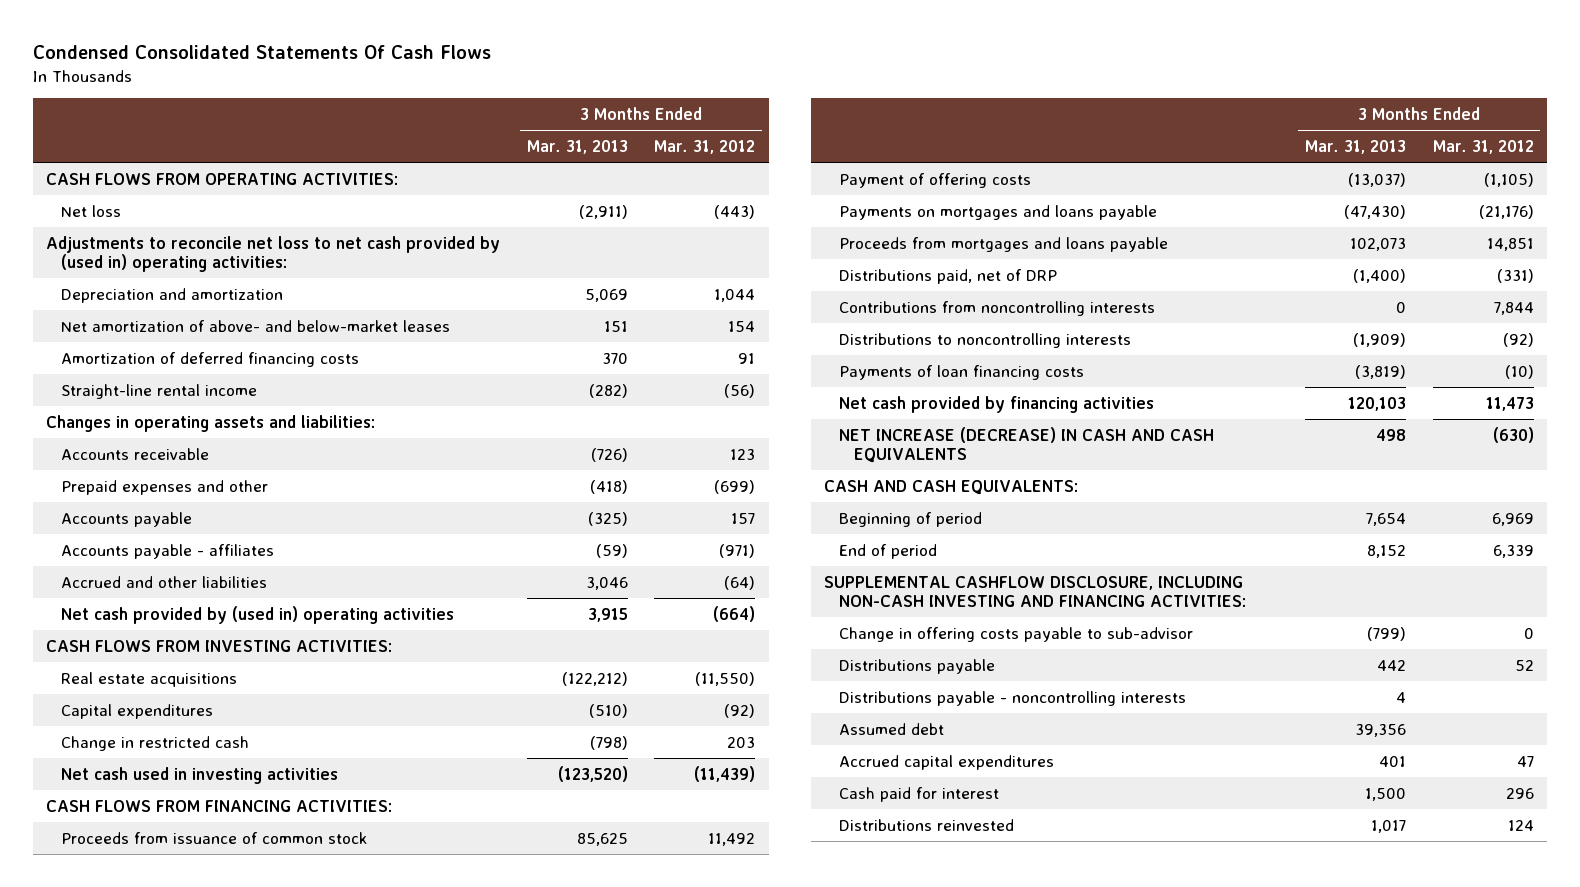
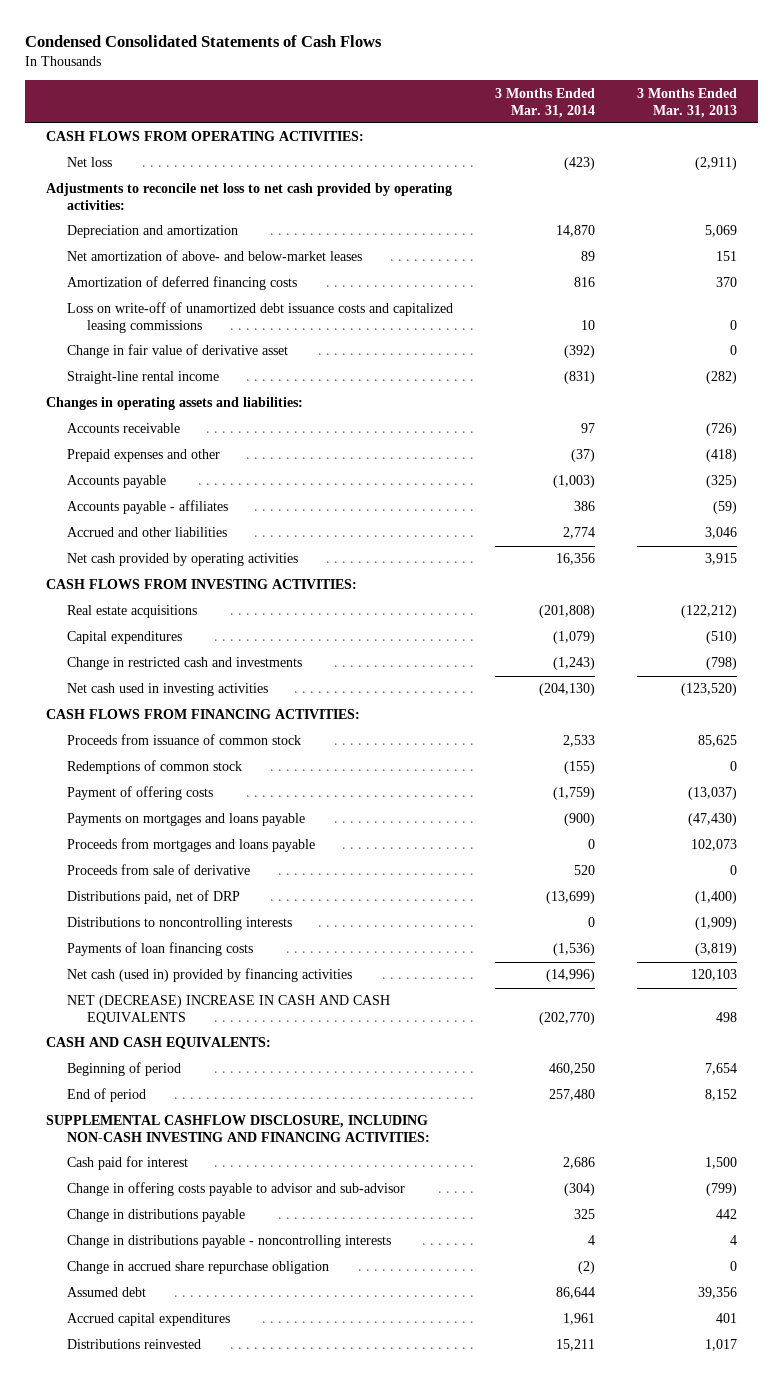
[32,44,491,59] Condensed Consolidated Statements Of Cash Flows -> [25,35,383,48] Condensed Consolidated Statements of Cash Flows
[654,140,756,155] Mar. 31, 2012 -> none
none -> [494,87,595,118] 3 Months Ended Mar. 31, 2014
[45,235,500,273] Adjustments to reconcile net loss to net cash provided by (used in) operating activities: -> [46,183,453,211] Adjustments to reconcile net loss to net cash provided by operating activities:
none -> [66,302,453,334] Loss on write-off of unamortized debt issuance costs and capitalized leasing commissions
none -> [66,344,288,359] Change in fair value of derivative asset
[60,605,454,624] Net cash provided by (used in) operating activities -> [66,553,298,567] Net cash provided by operating activities
[60,735,249,751] Change in restricted cash -> [66,657,302,671] Change in restricted cash and investments
none -> [66,760,242,775] Redemptions of common stock
none -> [66,864,250,876] Proceeds from sale of derivative
[839,300,1156,316] Contributions from noncontrolling interests -> none
[839,395,1155,413] Net cash provided by financing activities -> [66,968,352,983] Net cash (used in) provided by financing activities
[839,426,1215,464] NET INCREASE (DECREASE) IN CASH AND CASH EQUIVALENTS -> [66,995,390,1025] NET (DECREASE) INCREASE IN CASH AND CASH EQUIVALENTS
[839,786,1000,802] Cash paid for interest -> [66,1156,188,1171] Cash paid for interest
[839,626,1194,642] Change in offering costs payable to sub-advisor -> [66,1182,405,1197] Change in offering costs payable to advisor and sub-advisor
[839,658,996,674] Distributions payable -> [66,1209,245,1223] Change in distributions payable
[839,690,1187,706] Distributions payable - noncontrolling interests -> [66,1235,391,1249] Change in distributions payable - noncontrolling interests
none -> [66,1261,329,1275] Change in accrued share repurchase obligation

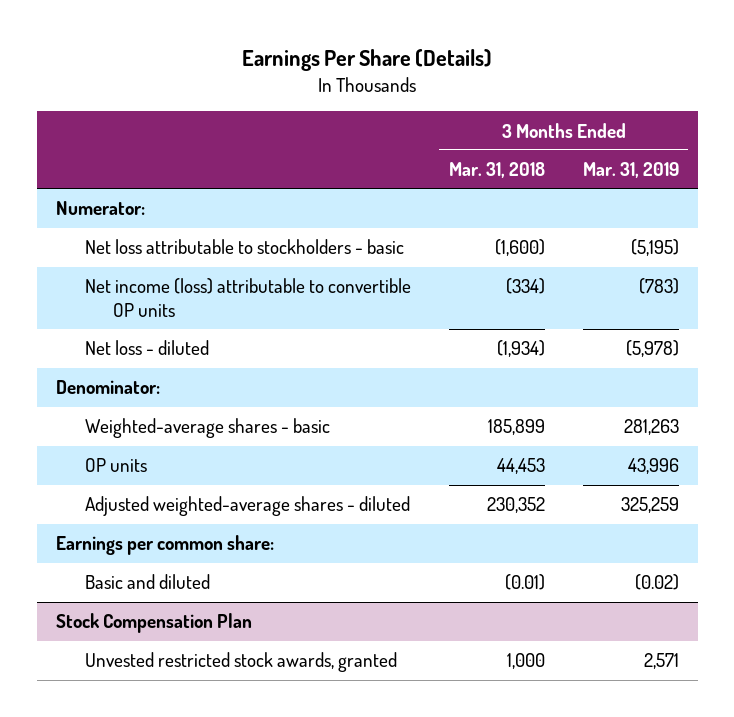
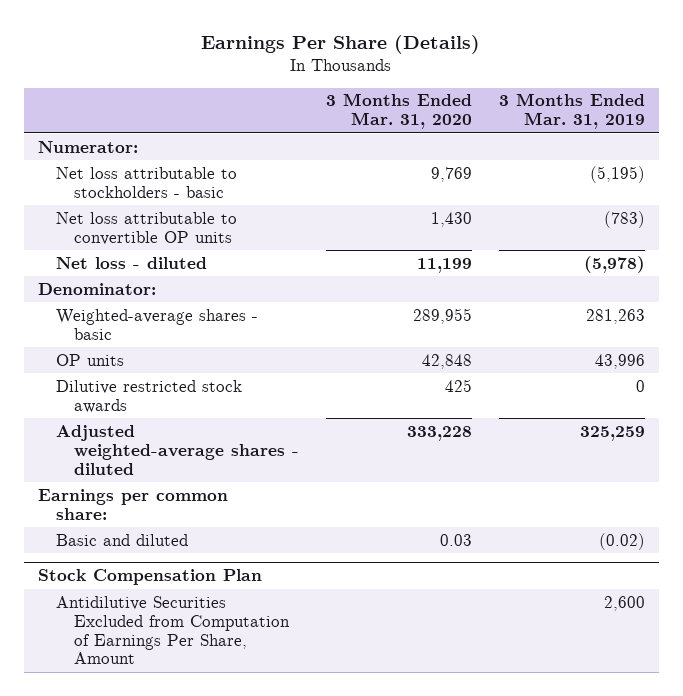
[448,162,545,179] Mar. 31, 2018 -> none
none -> [325,93,472,130] 3 Months Ended Mar. 31, 2020
[84,278,411,318] Net income (loss) attributable to convertible OP units -> [55,211,237,245] Net loss attributable to convertible OP units
none -> [55,379,242,413] Dilutive restricted stock awards
[84,652,397,673] Unvested restricted stock awards, granted -> none
none -> [55,595,290,665] Antidilutive Securities Excluded from Computation of Earnings Per Share, Amount

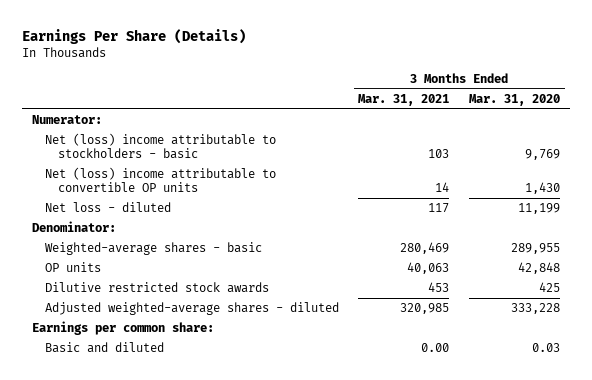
[499,93,646,130] 3 Months Ended Mar. 31, 2019 -> none
none -> [358,93,450,106] Mar. 31, 2021
[55,166,237,198] Net loss attributable to stockholders - basic -> [44,133,276,160] Net (loss) income attributable to stockholders - basic
[55,211,237,245] Net loss attributable to convertible OP units -> [44,167,276,193] Net (loss) income attributable to convertible OP units
[37,569,262,586] Stock Compensation Plan -> none
[55,595,290,665] Antidilutive Securities Excluded from Computation of Earnings Per Share, Amount -> none

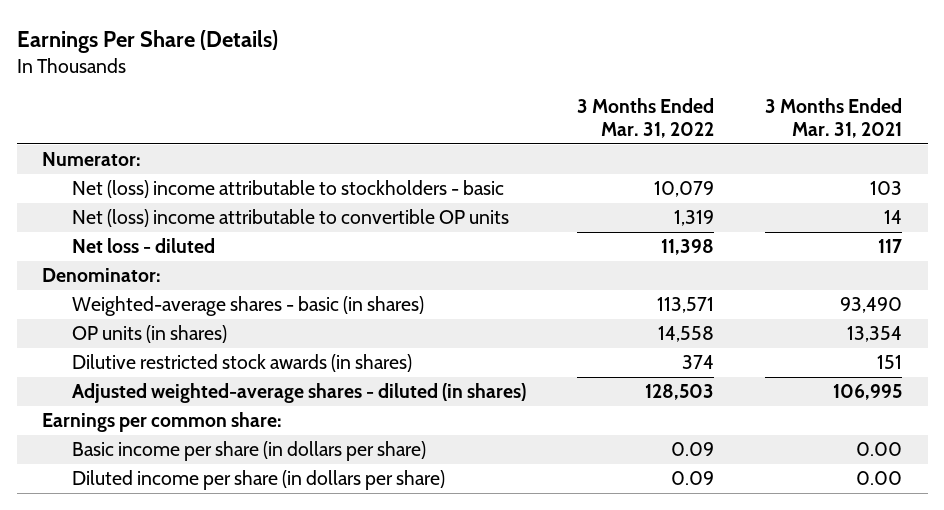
[468,93,560,106] Mar. 31, 2020 -> none
none -> [576,98,714,139] 3 Months Ended Mar. 31, 2022
[44,242,262,256] Weighted-average shares - basic -> [71,296,424,317] Weighted-average shares - basic (in shares)
[400,242,450,255] 280,469 -> [839,297,902,314] 93,490
[44,262,101,273] OP units -> [71,325,227,344] OP units (in shares)
[407,262,450,275] 40,063 -> [846,326,902,343] 13,354
[44,282,269,294] Dilutive restricted stock awards -> [71,354,412,373] Dilutive restricted stock awards (in shares)
[428,282,450,293] 453 -> [876,355,902,370] 151
[44,302,339,316] Adjusted weighted-average shares - diluted -> [71,383,526,404] Adjusted weighted-average shares - diluted (in shares)
[400,303,450,315] 320,985 -> [832,384,902,401] 106,995
[44,342,164,354] Basic and diluted -> none
none -> [71,441,426,462] Basic income per share (in dollars per share)
none -> [71,470,445,491] Diluted income per share (in dollars per share)

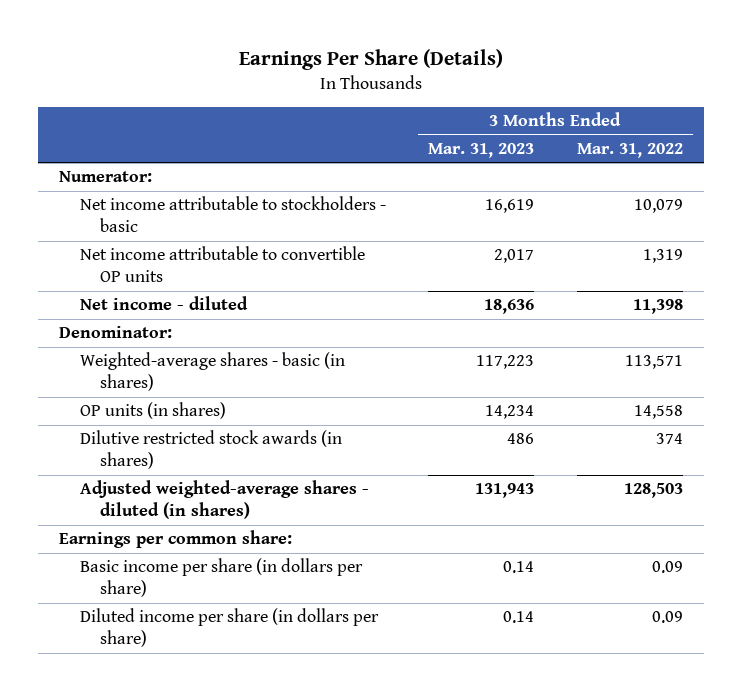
[764,98,902,139] 3 Months Ended Mar. 31, 2021 -> none
none -> [428,142,535,158] Mar. 31, 2023
[71,180,504,199] Net (loss) income attributable to stockholders - basic -> [79,196,386,233] Net income attributable to stockholders - basic
[71,209,509,228] Net (loss) income attributable to convertible OP units -> [79,246,365,283] Net income attributable to convertible OP units
[71,238,215,254] Net loss - diluted -> [79,296,248,311] Net income - diluted

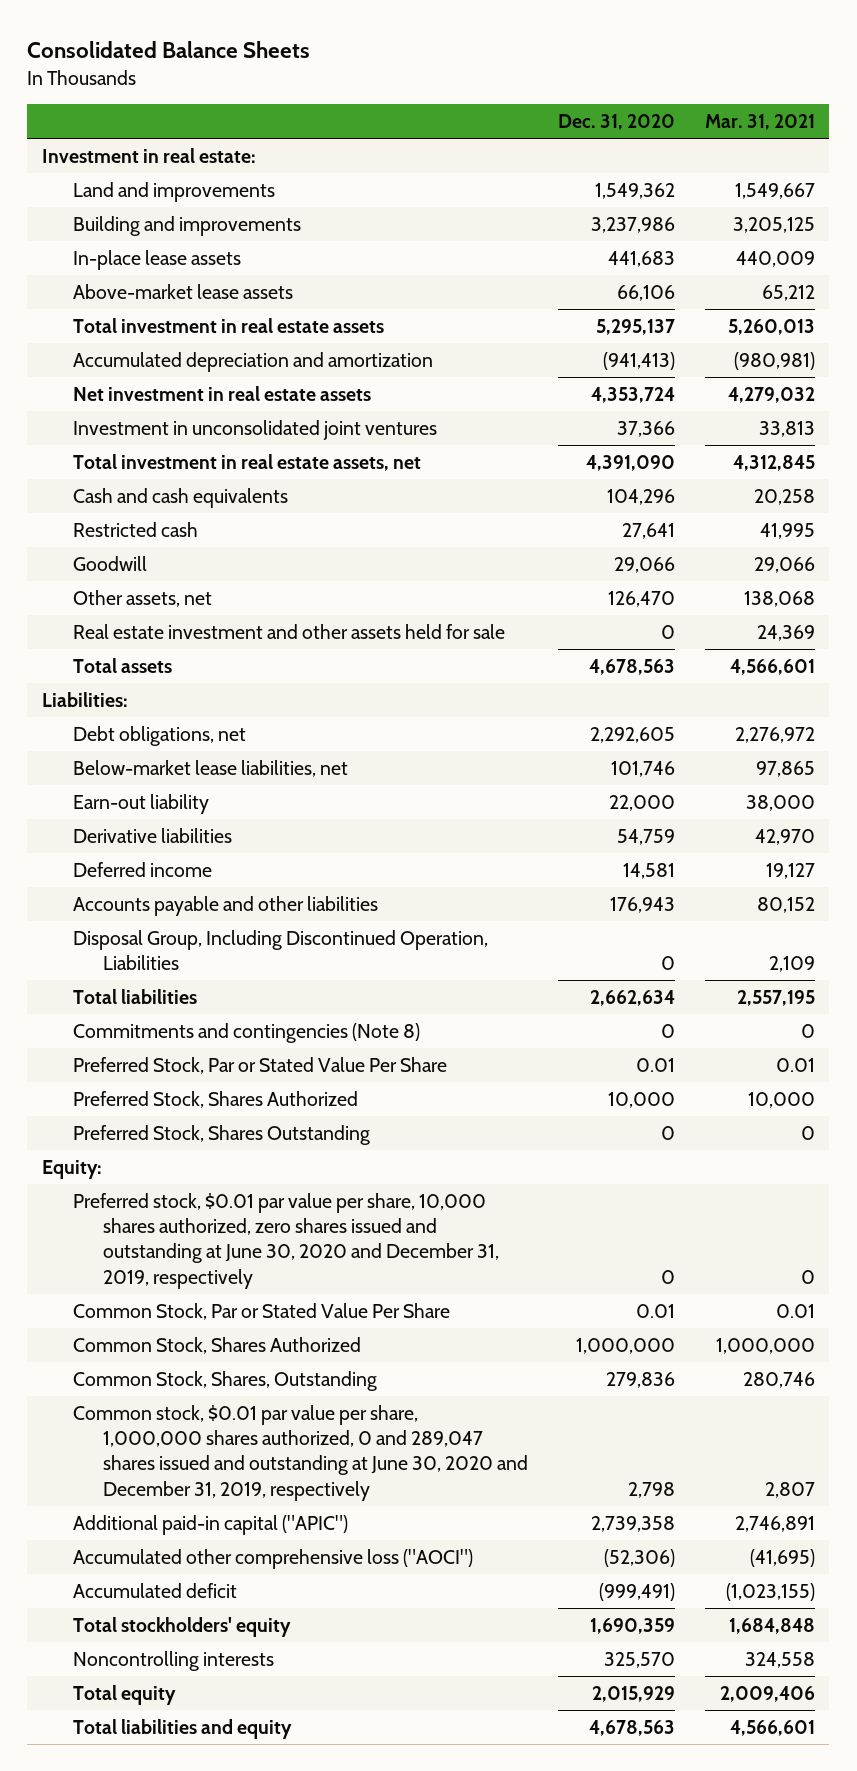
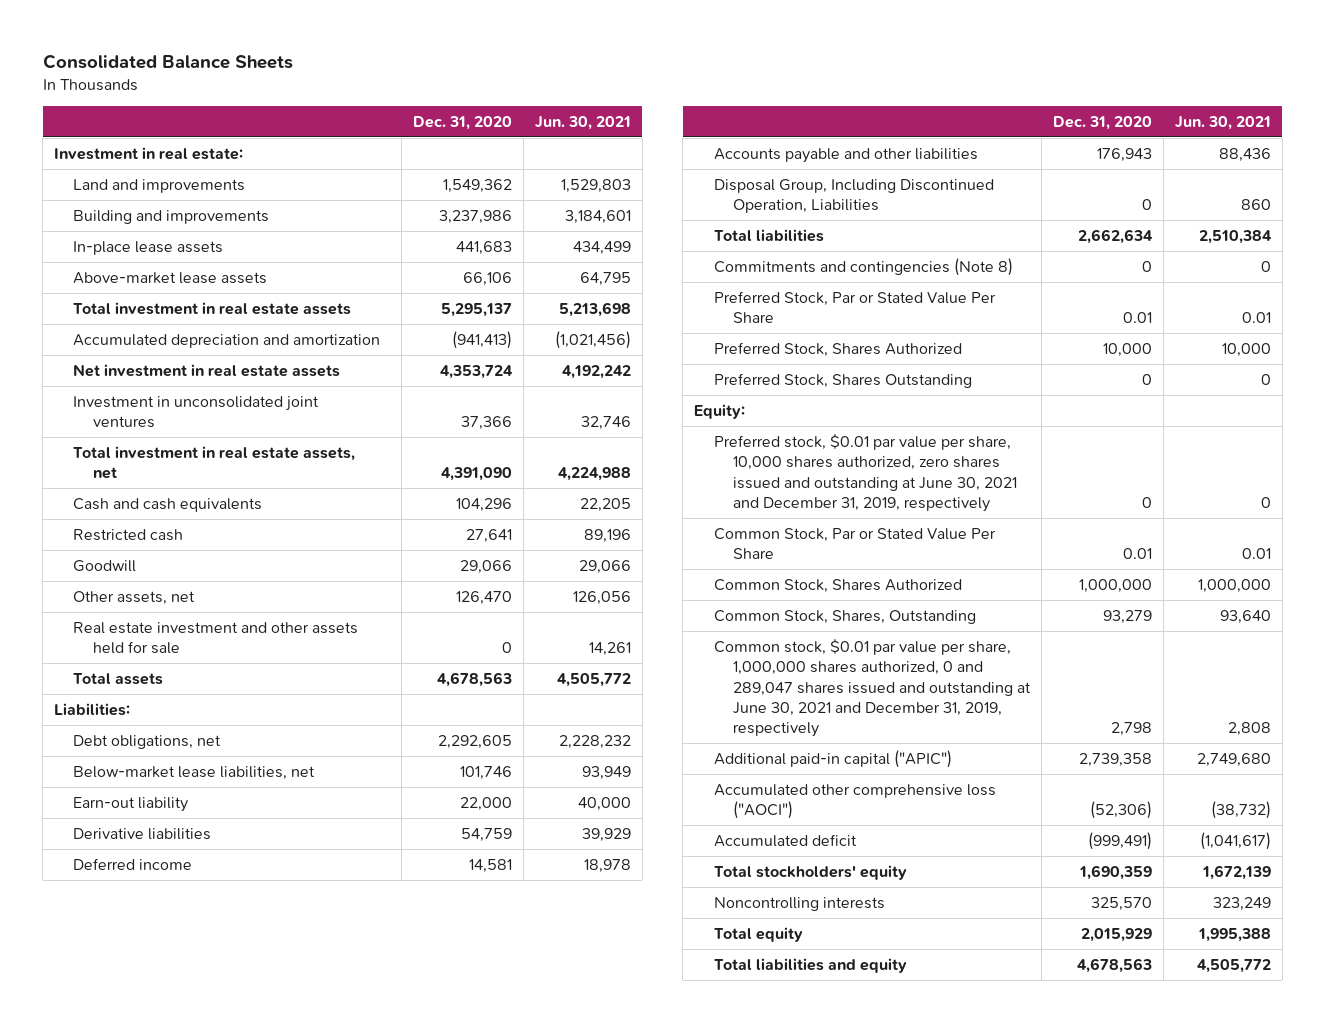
[704,114,815,131] Mar. 31, 2021 -> none
none -> [534,115,631,130] Jun. 30, 2021
[72,1193,500,1289] Preferred stock, $0.01 par value per share, 10,000 shares authorized, zero shares issued and outstanding at June 30, 2020 and December 31, 2019, respectively -> [713,434,1017,512] Preferred stock, $0.01 par value per share, 10,000 shares authorized, zero shares issued and outstanding at June 30, 2021 and December 31, 2019, respectively
[605,1372,675,1389] 279,836 -> [1102,610,1152,625] 93,279
[72,1405,529,1501] Common stock, $0.01 par value per share, 1,000,000 shares authorized, 0 and 289,047 shares issued and outstanding at June 30, 2020 and December 31, 2019, respectively -> [713,639,1031,738] Common stock, $0.01 par value per share, 1,000,000 shares authorized, 0 and 289,047 shares issued and outstanding at June 30, 2021 and December 31, 2019, respectively

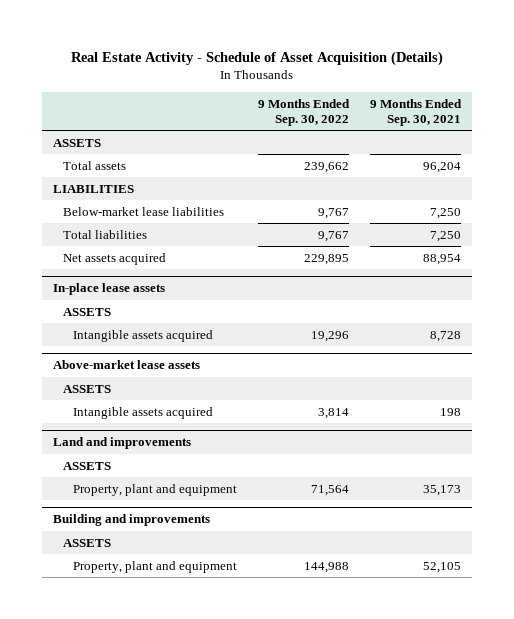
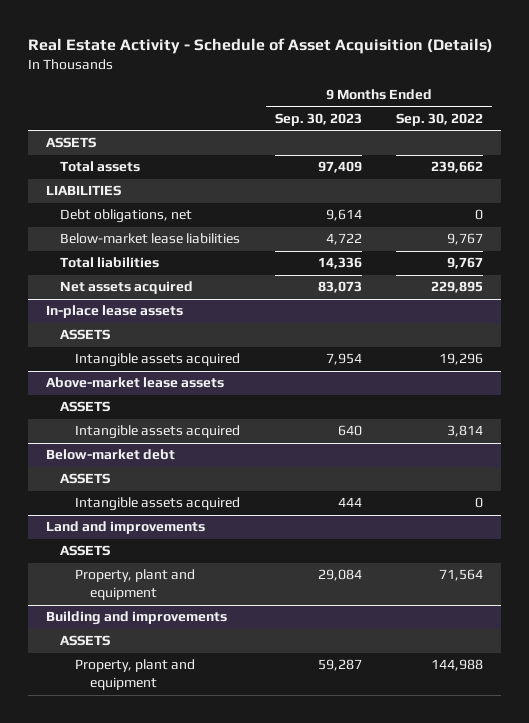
[370,98,463,126] 9 Months Ended Sep. 30, 2021 -> none
none -> [274,112,362,126] Sep. 30, 2023
none -> [60,209,193,224] Debt obligations, net
none -> [45,449,175,461] Below-market debt
none -> [60,473,111,485] ASSETS
none -> [74,497,240,512] Intangible assets acquired

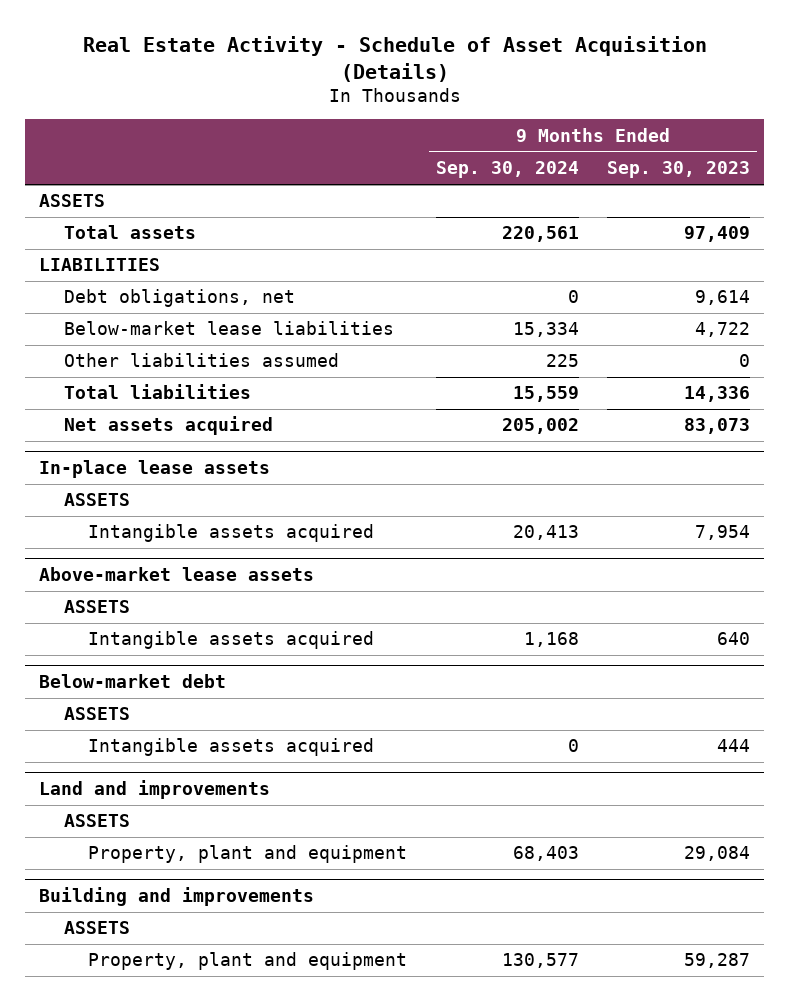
[396,112,484,126] Sep. 30, 2022 -> none
none -> [435,161,579,179] Sep. 30, 2024
none -> [63,353,339,368] Other liabilities assumed

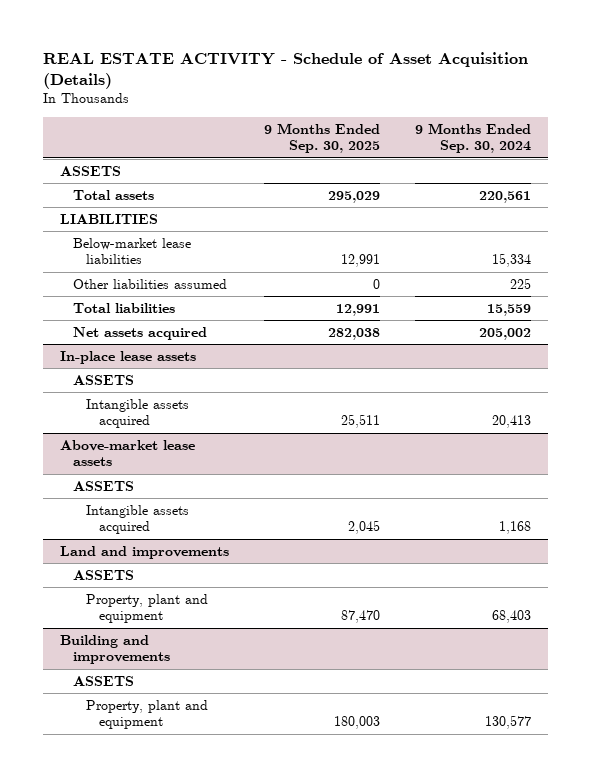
[82,35,707,82] Real Estate Activity - Schedule of Asset Acquisition (Details) -> [42,51,528,89] REAL ESTATE ACTIVITY - Schedule of Asset Acquisition (Details)
[606,161,750,179] Sep. 30, 2023 -> none
none -> [263,122,380,154] 9 Months Ended Sep. 30, 2025
[63,289,295,308] Debt obligations, net -> none
[39,673,227,688] Below-market debt -> none
[63,707,130,721] ASSETS -> none
[88,738,375,757] Intangible assets acquired -> none

